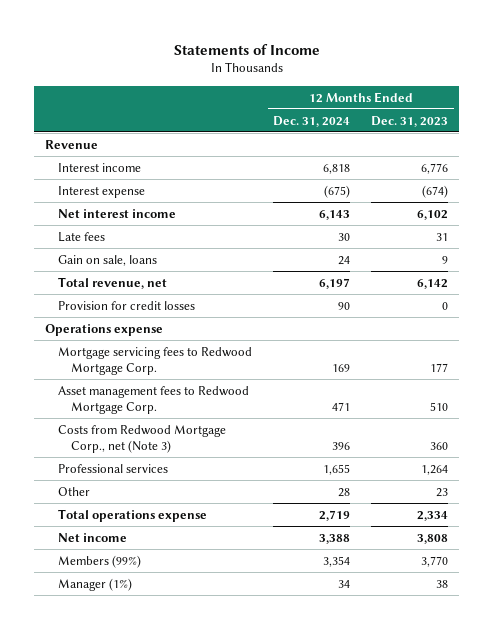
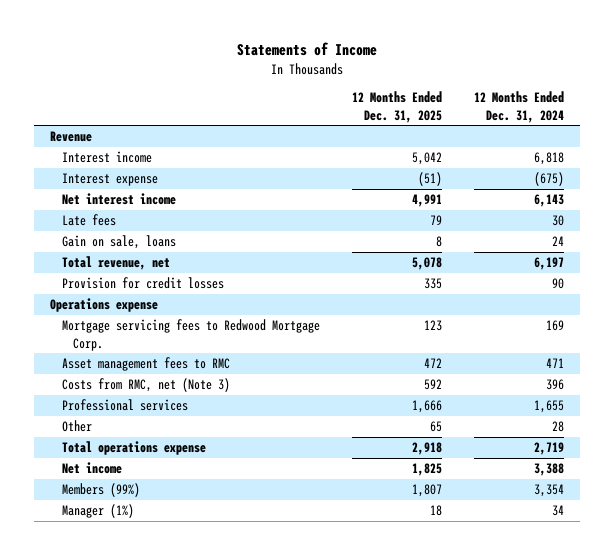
[371,115,449,127] Dec. 31, 2023 -> none
none -> [351,91,442,123] 12 Months Ended Dec. 31, 2025
[57,385,249,414] Asset management fees to Redwood Mortgage Corp. -> [61,357,230,372] Asset management fees to RMC
[57,424,226,453] Costs from Redwood Mortgage Corp., net (Note 3) -> [61,378,230,393] Costs from RMC, net (Note 3)

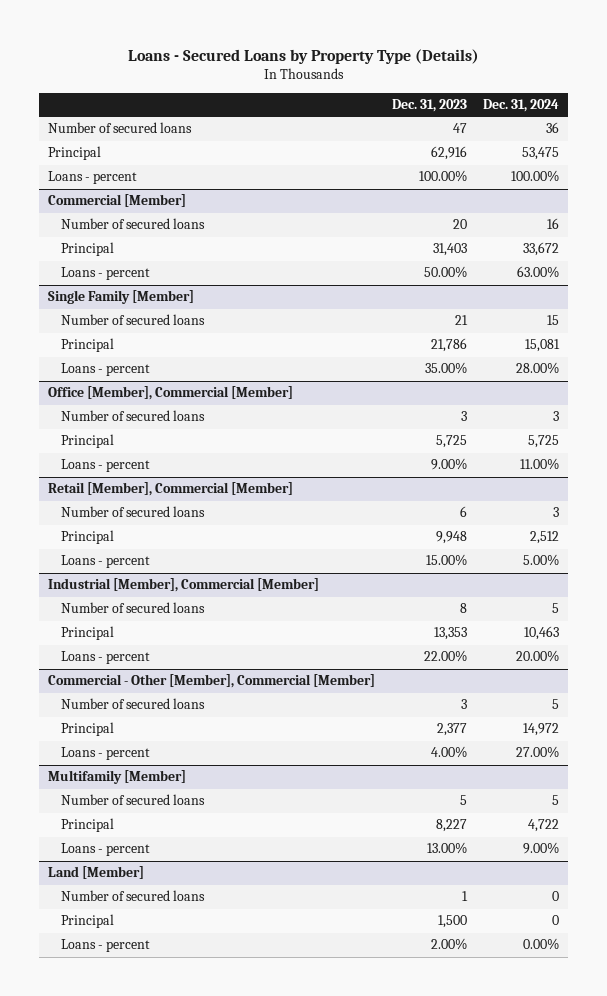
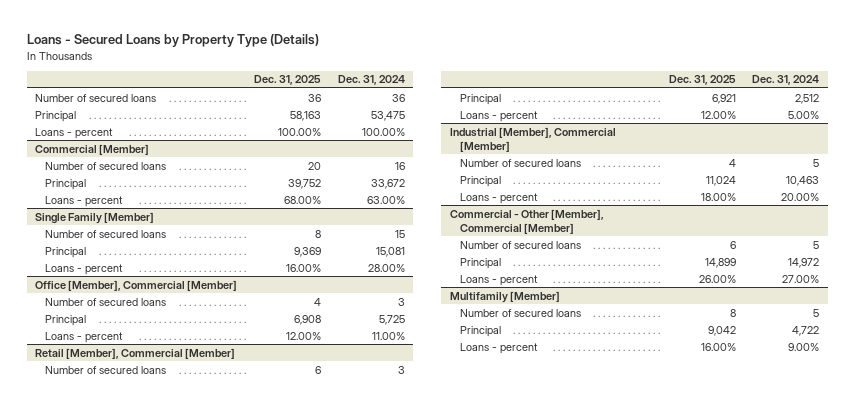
[391,99,467,113] Dec. 31, 2023 -> none
none -> [254,75,322,86] Dec. 31, 2025
[47,866,144,880] Land [Member] -> none
[60,890,205,902] Number of secured loans -> none
[60,914,114,929] Principal -> none
[60,939,150,953] Loans - percent -> none

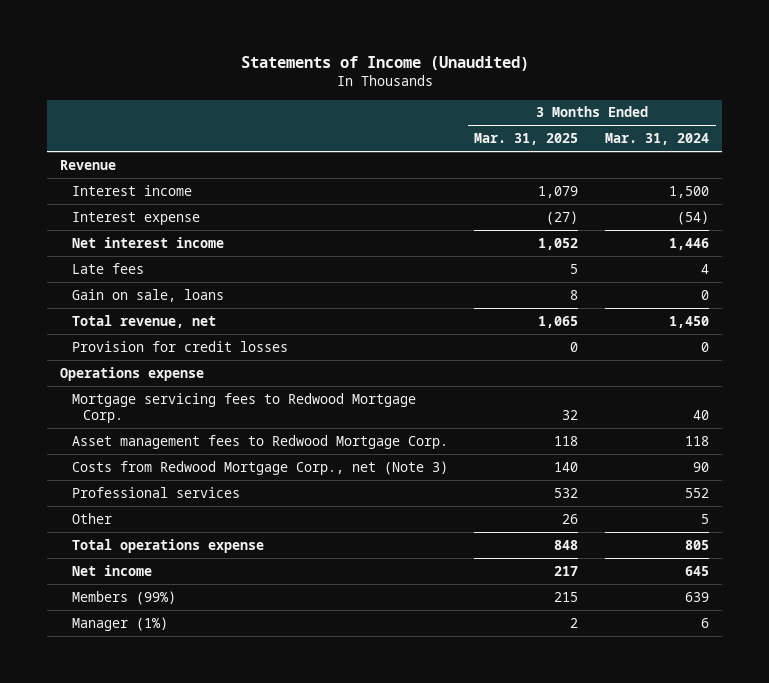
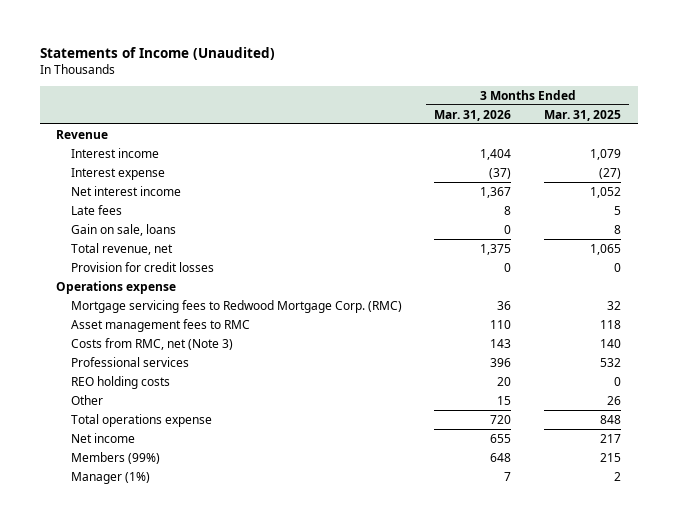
[604,133,709,146] Mar. 31, 2024 -> none
none -> [434,109,512,121] Mar. 31, 2026
[71,392,416,424] Mortgage servicing fees to Redwood Mortgage Corp. -> [70,299,402,313] Mortgage servicing fees to Redwood Mortgage Corp. (RMC)
[71,434,448,449] Asset management fees to Redwood Mortgage Corp. -> [70,318,250,332] Asset management fees to RMC
[71,460,448,475] Costs from Redwood Mortgage Corp., net (Note 3) -> [70,337,233,350] Costs from RMC, net (Note 3)
none -> [70,375,170,389] REO holding costs

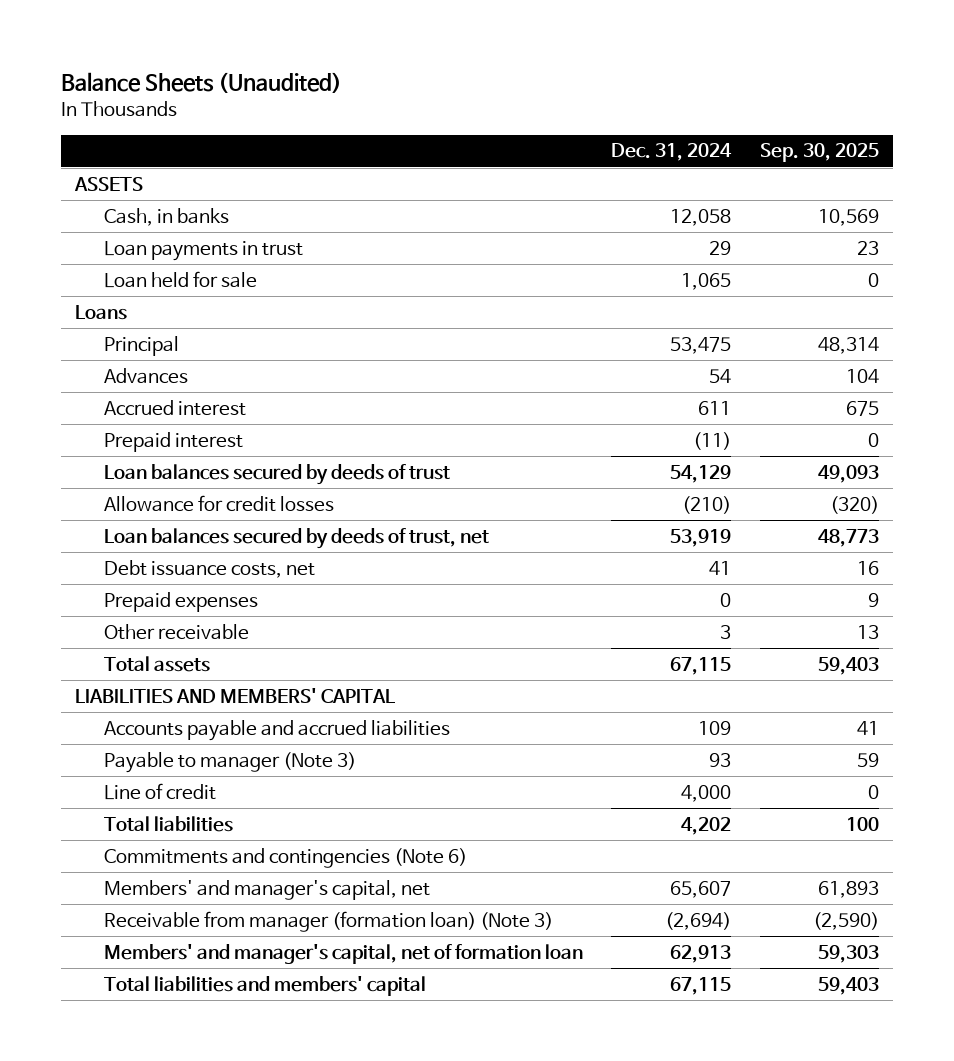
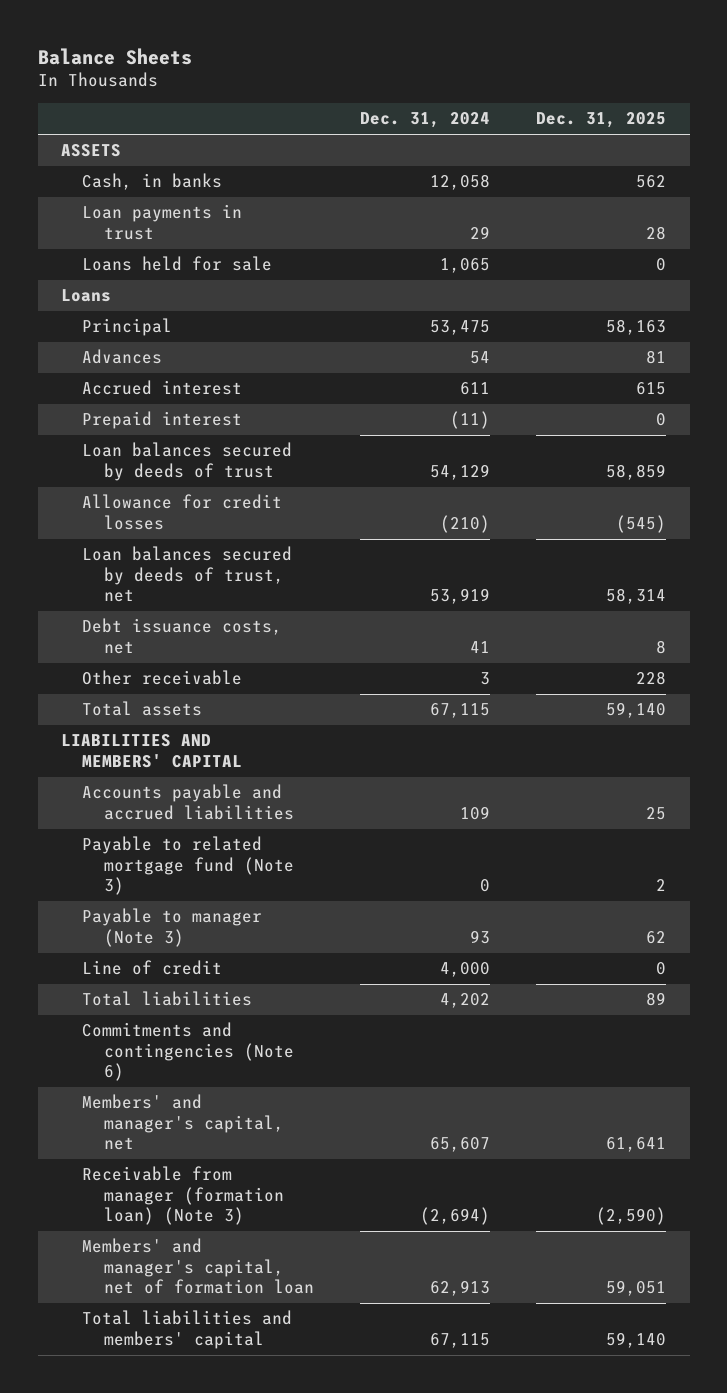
[60,72,342,94] Balance Sheets (Unaudited) -> [37,47,192,65] Balance Sheets
[759,143,879,163] Sep. 30, 2025 -> none
none -> [536,112,667,129] Dec. 31, 2025
[103,270,257,288] Loan held for sale -> [82,256,273,272] Loans held for sale
[103,591,258,612] Prepaid expenses -> none
none -> [82,836,294,896] Payable to related mortgage fund (Note 3)

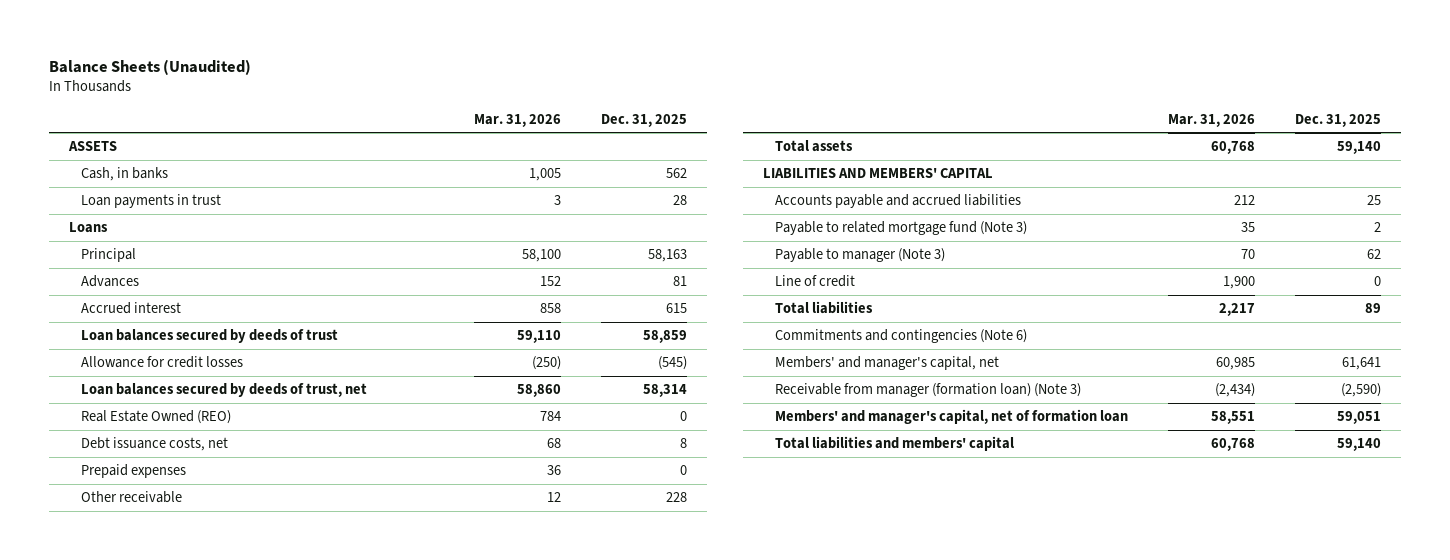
[37,47,192,65] Balance Sheets -> [49,58,252,75] Balance Sheets (Unaudited)
[360,112,491,129] Dec. 31, 2024 -> none
none -> [473,113,561,127] Mar. 31, 2026
[82,256,273,272] Loans held for sale -> none
[82,411,243,430] Prepaid interest -> none
none -> [80,410,231,425] Real Estate Owned (REO)
none -> [80,464,186,479] Prepaid expenses

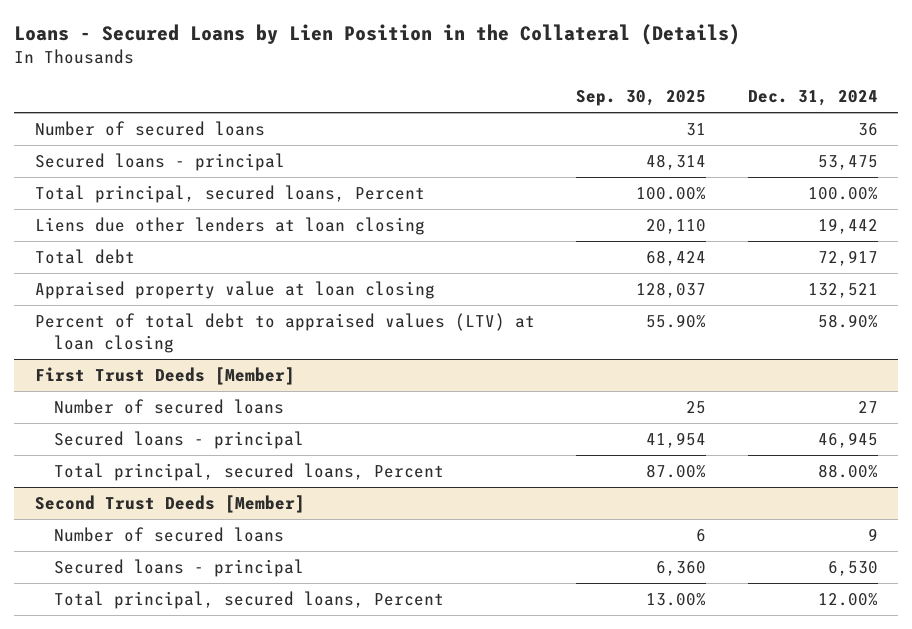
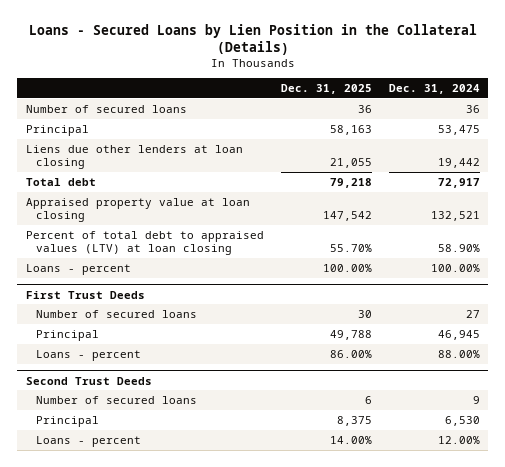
[576,90,707,107] Sep. 30, 2025 -> none
none -> [280,83,372,94] Dec. 31, 2025
[34,184,425,203] Total principal, secured loans, Percent -> none
[34,152,285,171] Secured loans - principal -> [25,124,89,136] Principal
none -> [25,263,131,275] Loans - percent
[34,366,295,385] First Trust Deeds [Member] -> [25,290,145,299] First Trust Deeds
[54,430,305,449] Secured loans - principal -> [35,329,99,341] Principal
[54,462,445,481] Total principal, secured loans, Percent -> [35,349,141,361] Loans - percent
[34,494,305,513] Second Trust Deeds [Member] -> [25,376,152,385] Second Trust Deeds
[54,558,305,577] Secured loans - principal -> [35,415,99,427] Principal
[54,590,445,609] Total principal, secured loans, Percent -> [35,435,141,447] Loans - percent

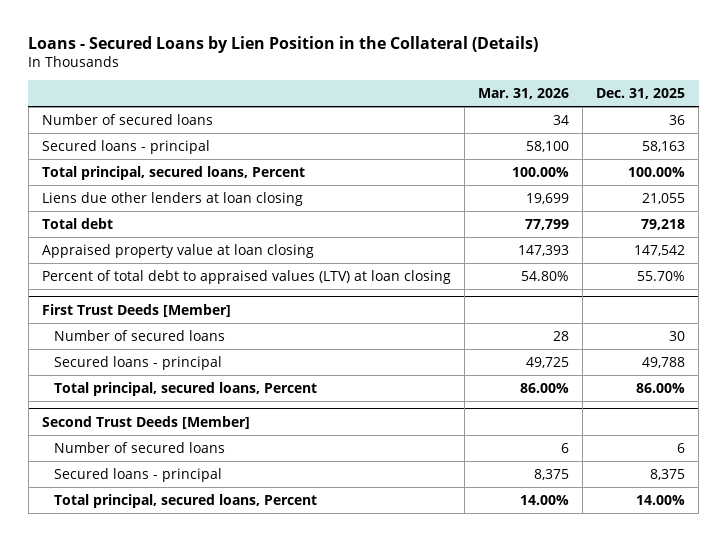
[388,83,480,94] Dec. 31, 2024 -> none
none -> [477,88,569,100] Mar. 31, 2026
[25,124,89,136] Principal -> [41,139,210,154] Secured loans - principal
none -> [41,165,305,180] Total principal, secured loans, Percent
[25,263,131,275] Loans - percent -> none
[25,290,145,299] First Trust Deeds -> [41,303,231,317] First Trust Deeds [Member]
[35,329,99,341] Principal -> [54,355,223,370] Secured loans - principal
[35,349,141,361] Loans - percent -> [54,381,318,396] Total principal, secured loans, Percent
[25,376,152,385] Second Trust Deeds -> [41,415,250,429] Second Trust Deeds [Member]
[35,415,99,427] Principal -> [54,467,223,482] Secured loans - principal
[35,435,141,447] Loans - percent -> [54,493,318,508] Total principal, secured loans, Percent

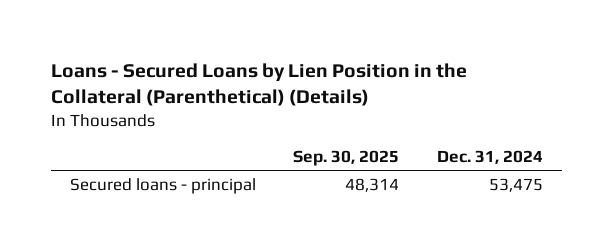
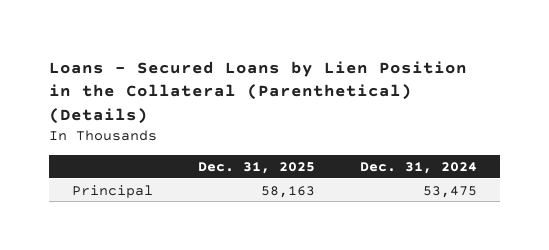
[293,149,400,166] Sep. 30, 2025 -> none
none -> [197,161,315,174] Dec. 31, 2025
[69,178,256,195] Secured loans - principal -> [71,184,153,198] Principal

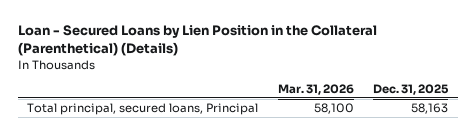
[49,60,468,124] Loans - Secured Loans by Lien Position in the Collateral (Parenthetical) (Details) -> [17,25,377,57] Loan - Secured Loans by Lien Position in the Collateral (Parenthetical) (Details)
[360,161,478,174] Dec. 31, 2024 -> none
none -> [277,84,354,96] Mar. 31, 2026
[71,184,153,198] Principal -> [27,102,259,115] Total principal, secured loans, Principal

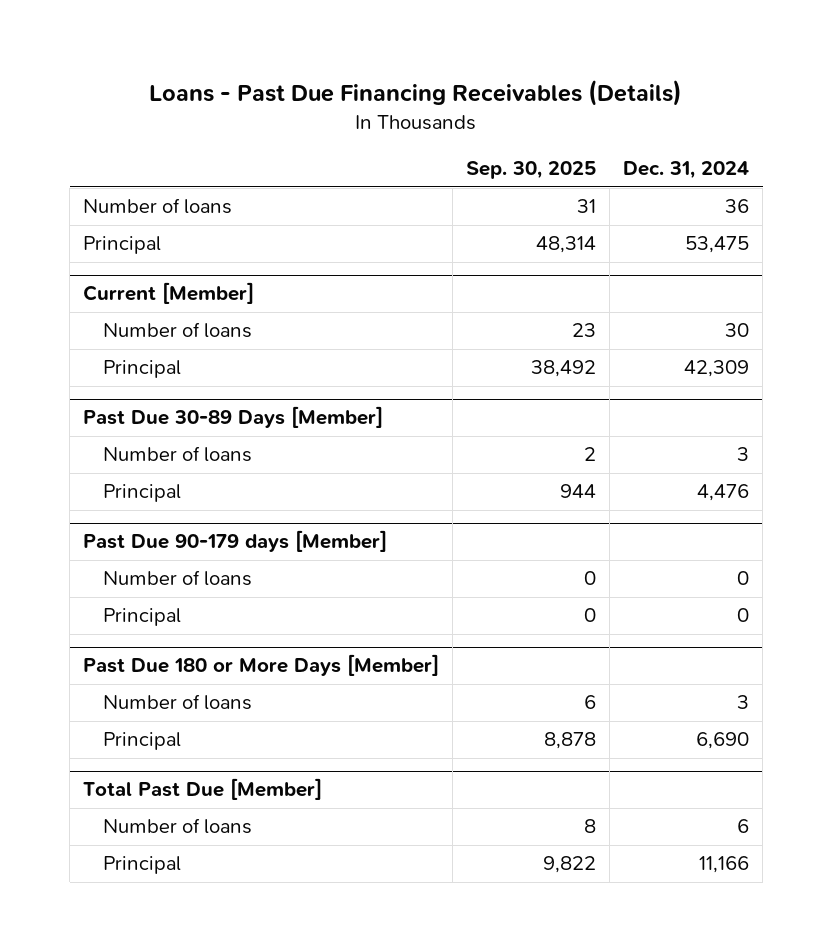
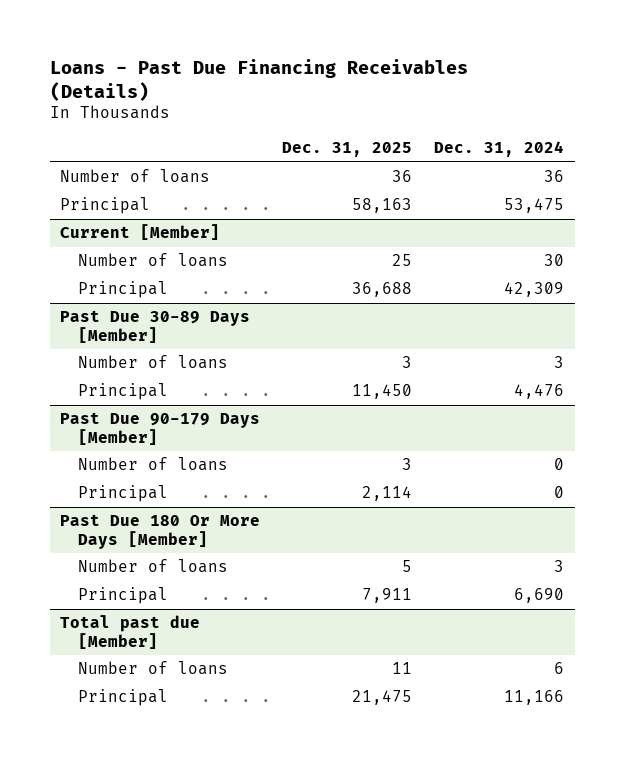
[466,161,597,180] Sep. 30, 2025 -> none
none -> [282,142,413,158] Dec. 31, 2025
[83,530,388,553] Past Due 90-179 days [Member] -> [60,412,261,446] Past Due 90-179 Days [Member]
[83,654,440,677] Past Due 180 or More Days [Member] -> [60,514,261,550] Past Due 180 Or More Days [Member]
[83,778,323,801] Total Past Due [Member] -> [60,615,201,650] Total past due [Member]

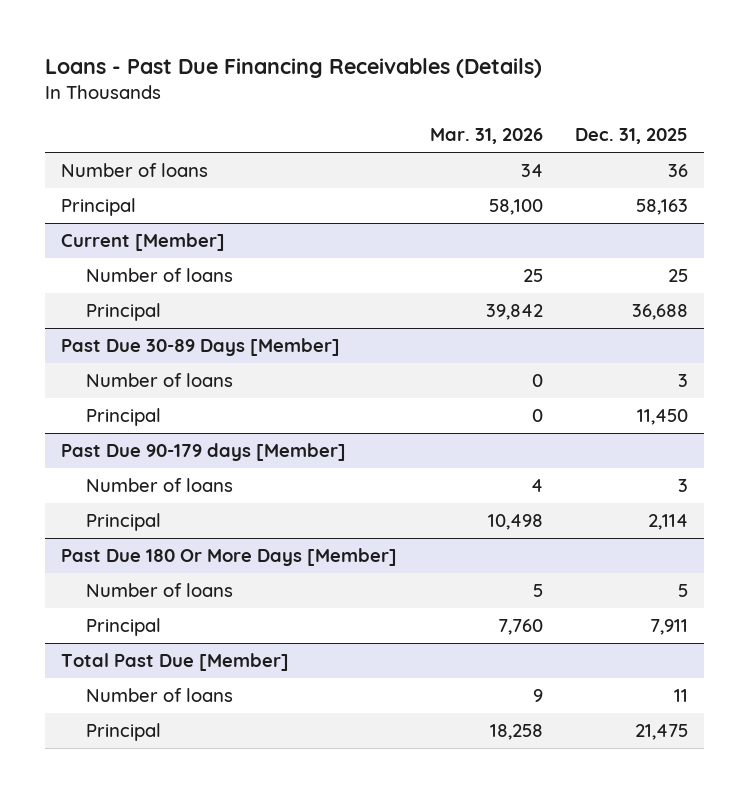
[433,141,564,158] Dec. 31, 2024 -> none
none -> [429,128,543,145] Mar. 31, 2026
[60,412,261,446] Past Due 90-179 Days [Member] -> [61,443,347,462] Past Due 90-179 days [Member]
[60,615,201,650] Total past due [Member] -> [61,653,290,672] Total Past Due [Member]

